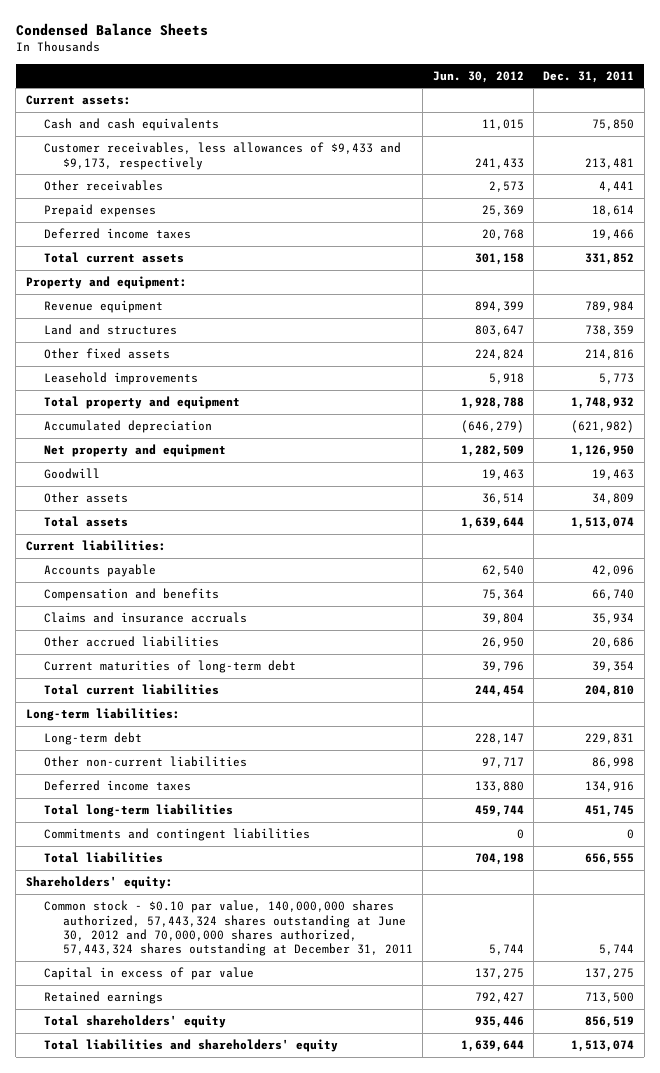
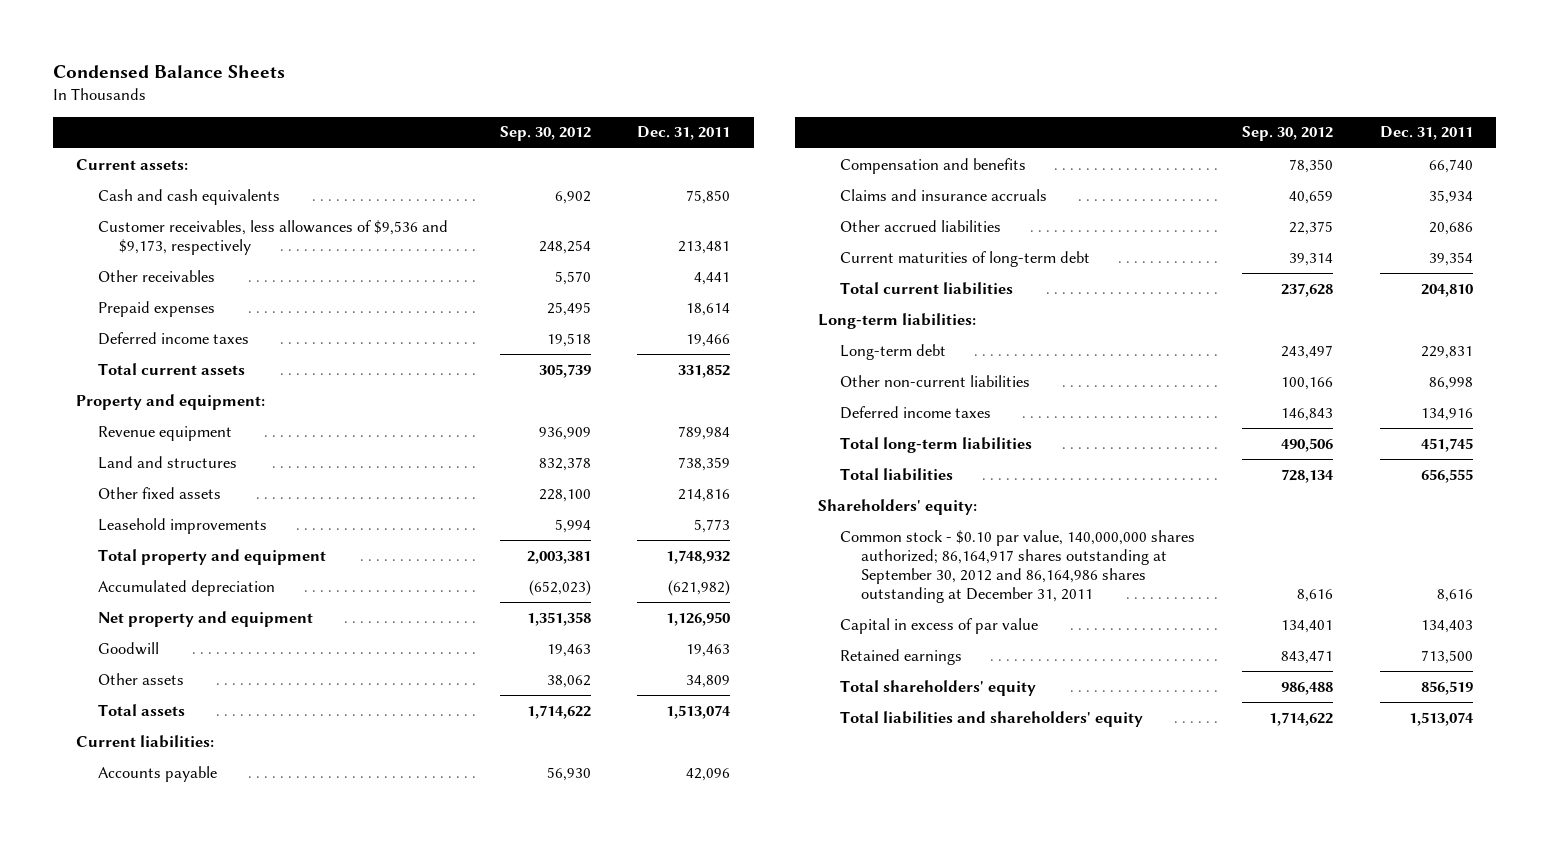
[432,70,524,83] Jun. 30, 2012 -> none
none -> [499,126,591,142] Sep. 30, 2012
[44,142,402,170] Customer receivables, less allowances of $9,433 and $9,173, respectively -> [97,219,448,255] Customer receivables, less allowances of $9,536 and $9,173, respectively
[44,828,311,842] Commitments and contingent liabilities -> none
[44,900,413,957] Common stock - $0.10 par value, 140,000,000 shares authorized, 57,443,324 shares outstanding at June 30, 2012 and 70,000,000 shares authorized, 57,443,324 shares outstanding at December 31, 2011 -> [839,529,1195,604] Common stock - $0.10 par value, 140,000,000 shares authorized; 86,164,917 shares outstanding at September 30, 2012 and 86,164,986 shares outstanding at December 31, 2011
[599,944,635,956] 5,744 -> [1436,589,1473,603] 8,616
[585,968,635,980] 137,275 -> [1420,619,1473,633] 134,403

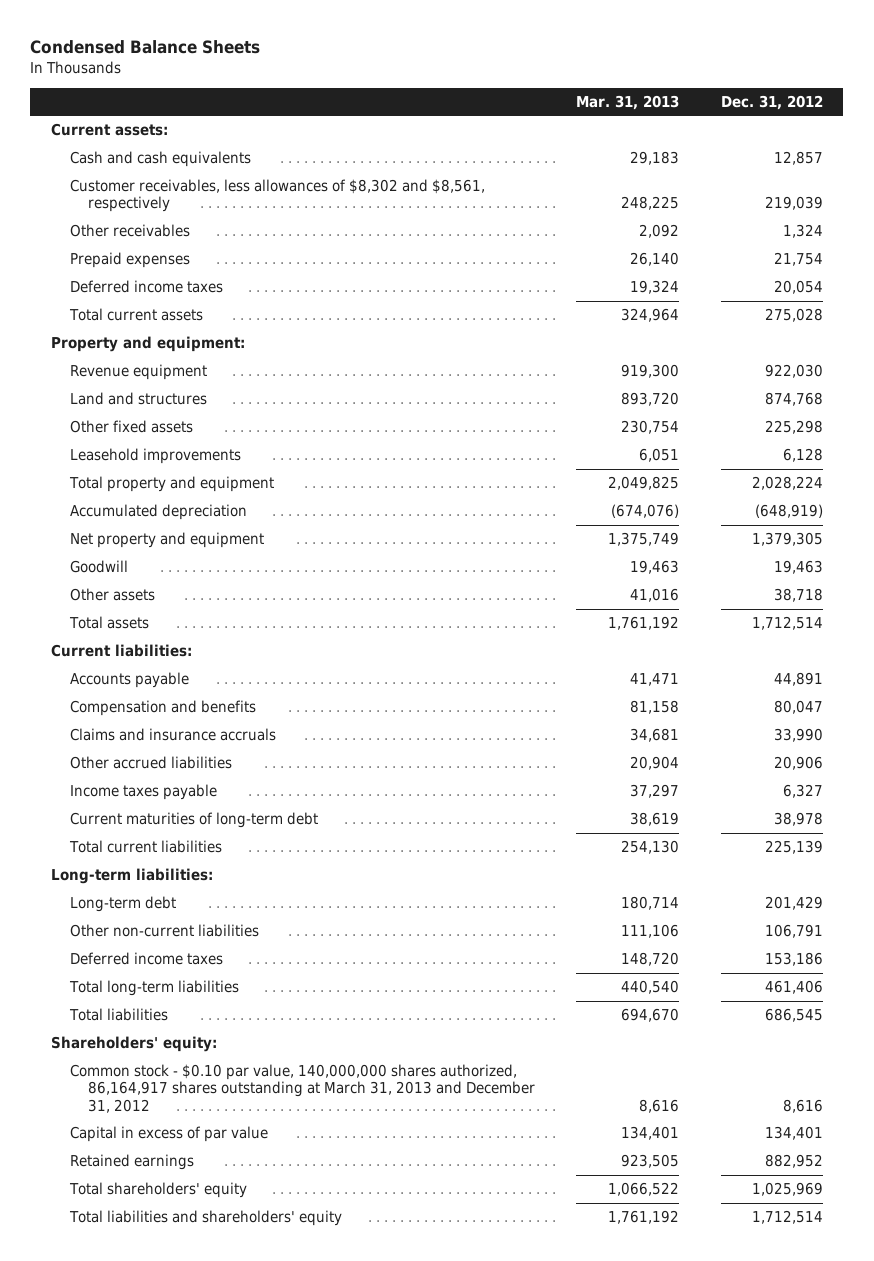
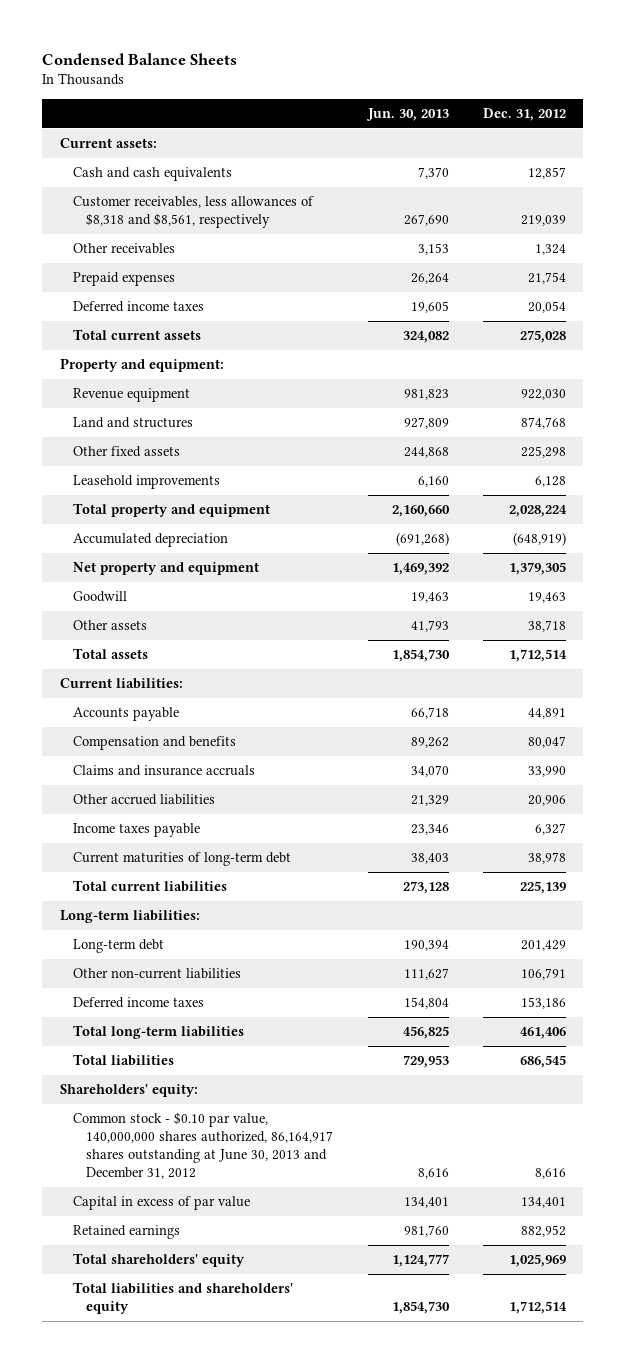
[576,94,680,110] Mar. 31, 2013 -> none
none -> [365,107,449,121] Jun. 30, 2013
[69,179,485,213] Customer receivables, less allowances of $8,302 and $8,561, respectively -> [72,196,314,229] Customer receivables, less allowances of $8,318 and $8,561, respectively
[69,1064,536,1113] Common stock - $0.10 par value, 140,000,000 shares authorized, 86,164,917 shares outstanding at March 31, 2013 and December 31, 2012 -> [72,1112,334,1180] Common stock - $0.10 par value, 140,000,000 shares authorized, 86,164,917 shares outstanding at June 30, 2013 and December 31, 2012

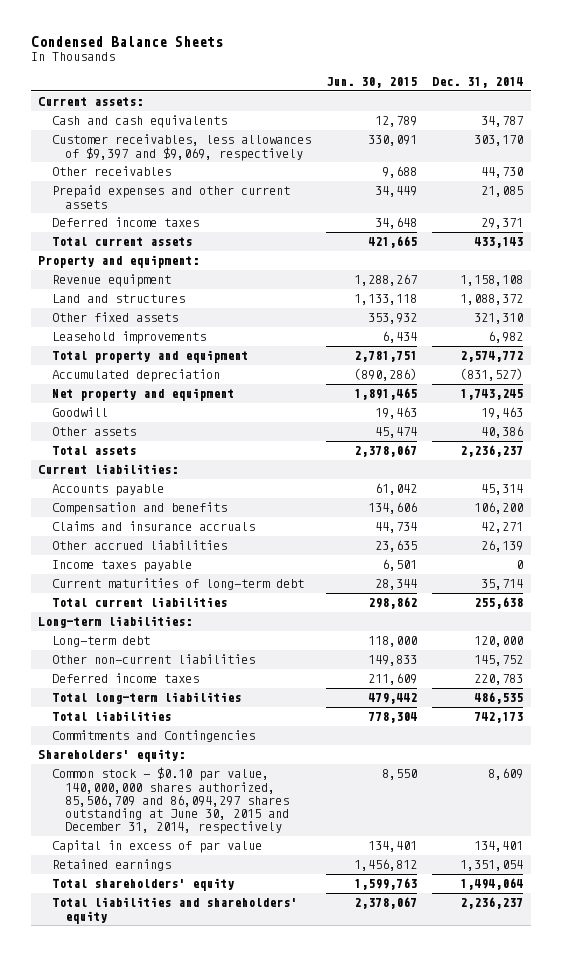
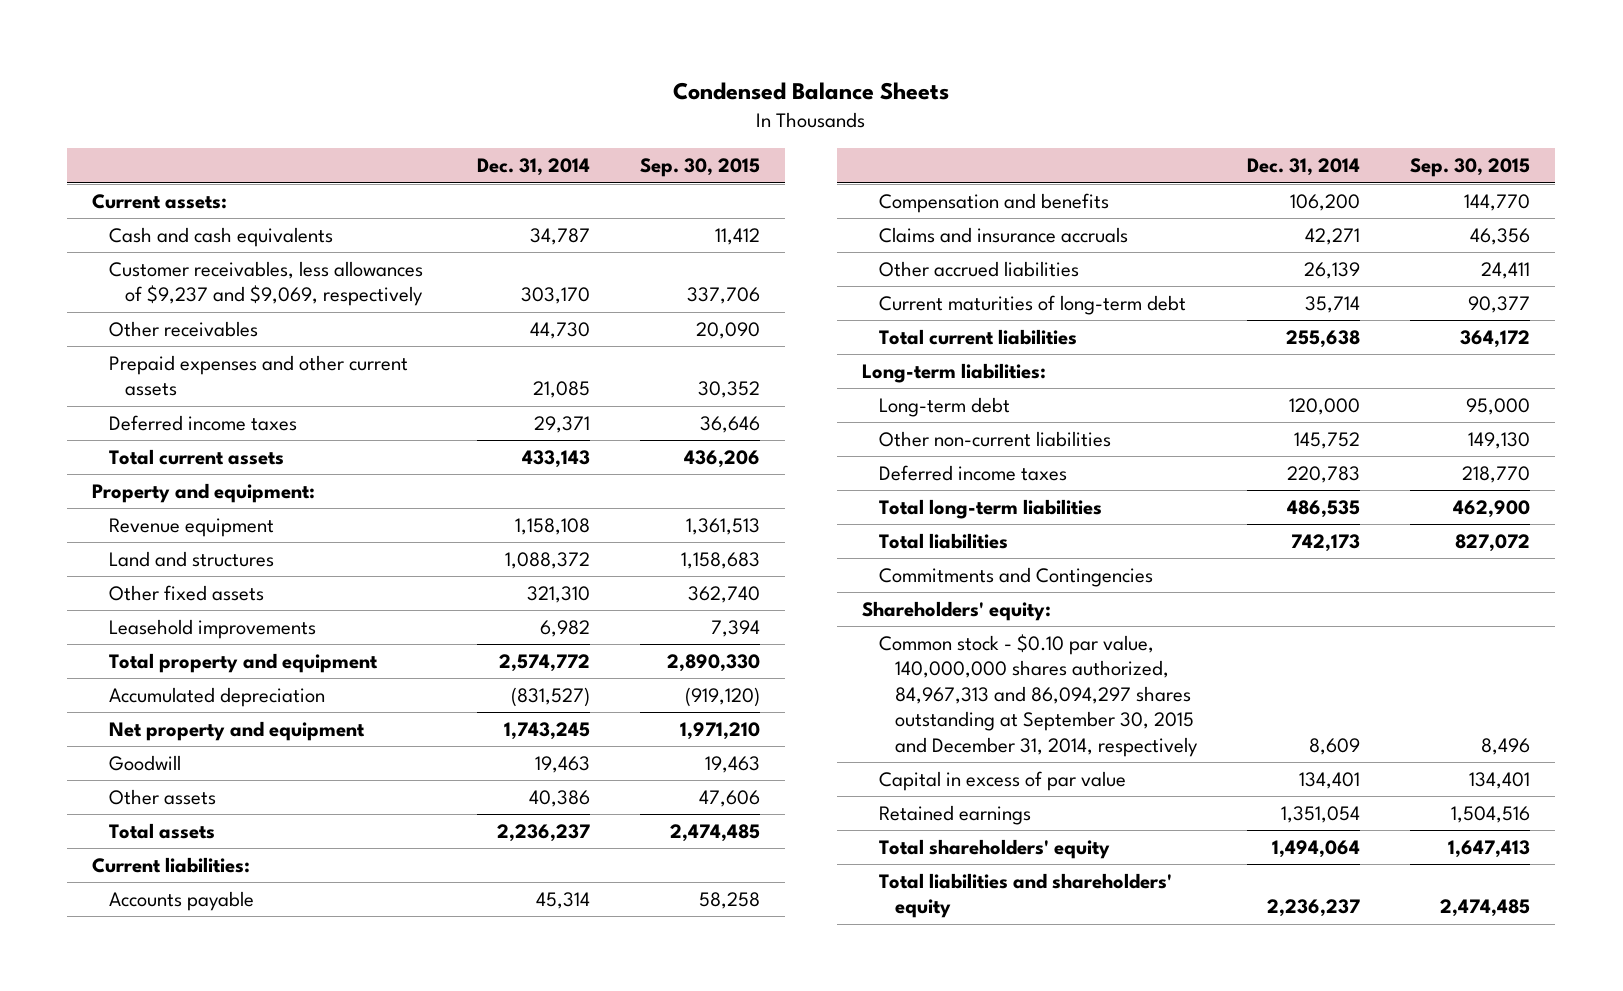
[325,76,417,88] Jun. 30, 2015 -> none
none -> [640,158,761,178] Sep. 30, 2015
[51,134,311,161] Customer receivables, less allowances of $9,397 and $9,069, respectively -> [108,261,423,307] Customer receivables, less allowances of $9,237 and $9,069, respectively
[51,560,192,573] Income taxes payable -> none
[51,767,290,835] Common stock - $0.10 par value, 140,000,000 shares authorized, 85,506,709 and 86,094,297 shares outstanding at June 30, 2015 and December 31, 2014, respectively -> [878,634,1198,757] Common stock - $0.10 par value, 140,000,000 shares authorized, 84,967,313 and 86,094,297 shares outstanding at September 30, 2015 and December 31, 2014, respectively

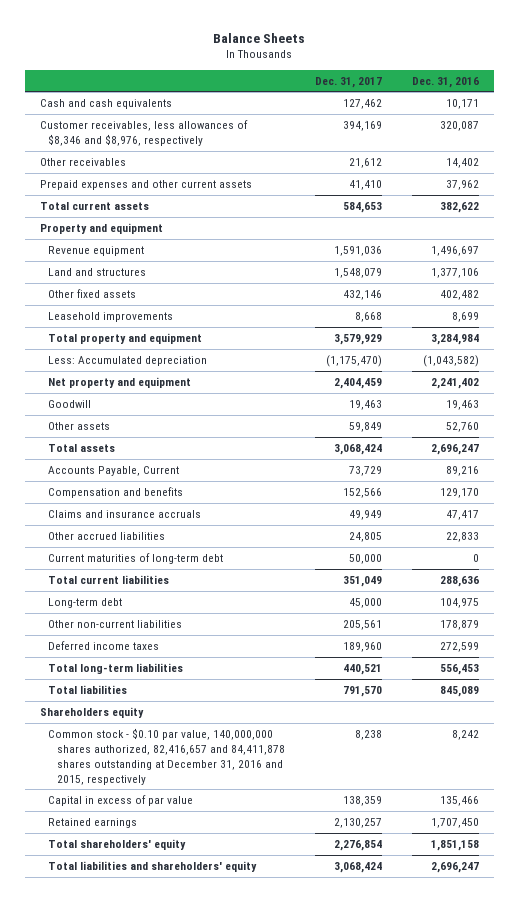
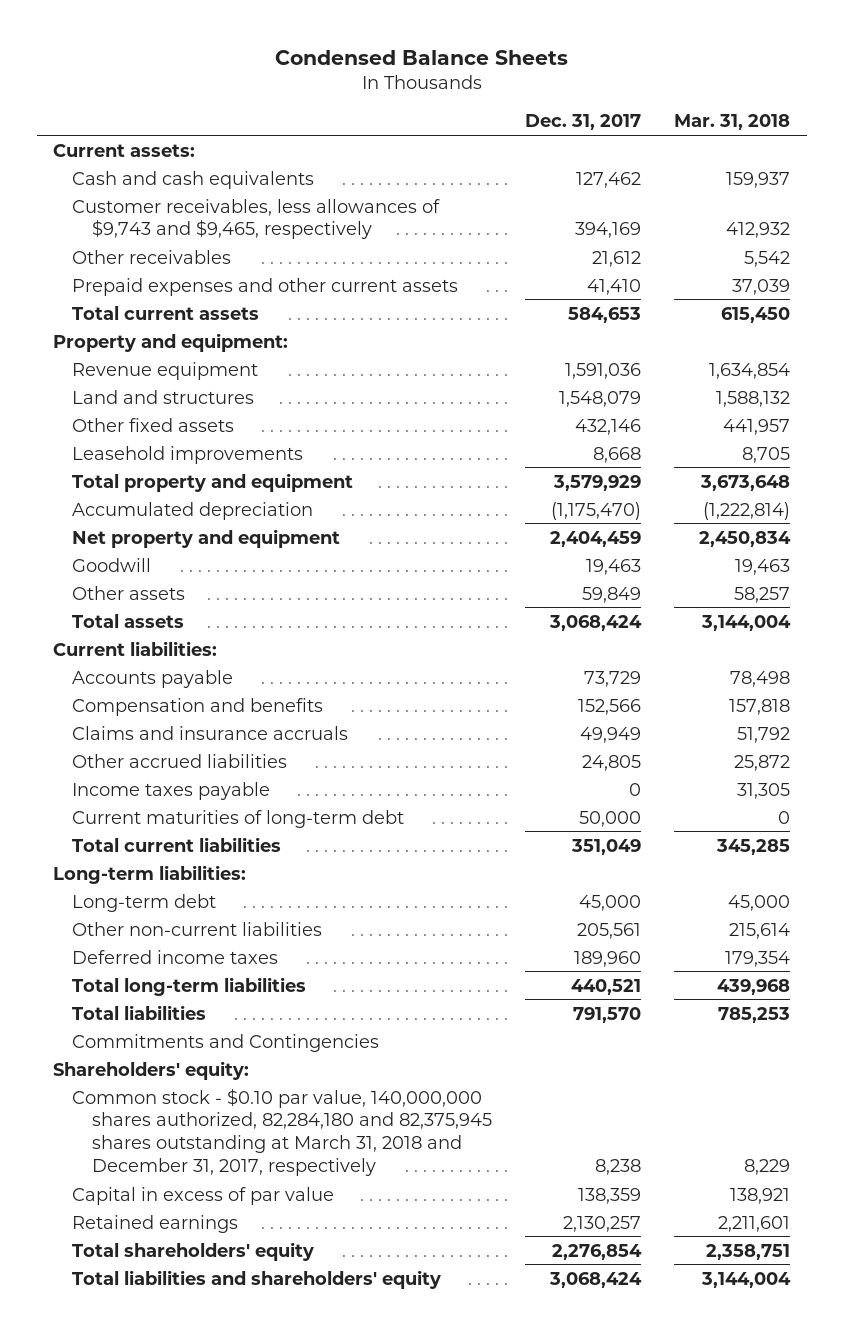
[213,32,306,43] Balance Sheets -> [274,49,568,65] Condensed Balance Sheets
[412,76,480,88] Dec. 31, 2016 -> none
none -> [674,114,791,131] Mar. 31, 2018
none -> [53,143,196,157] Current assets:
[39,119,248,146] Customer receivables, less allowances of $8,346 and $8,976, respectively -> [72,198,441,240] Customer receivables, less allowances of $9,743 and $9,465, respectively
[39,222,163,234] Property and equipment -> [53,332,289,352] Property and equipment:
[48,355,208,366] Less: Accumulated depreciation -> [72,501,314,520] Accumulated depreciation
none -> [53,640,218,656] Current liabilities:
[48,465,180,476] Accounts Payable, Current -> [72,669,234,688] Accounts payable
none -> [72,781,271,800] Income taxes payable
none -> [53,864,247,884] Long-term liabilities:
none -> [72,1033,380,1052] Commitments and Contingencies
[39,706,144,718] Shareholders equity -> [53,1060,250,1080] Shareholders' equity:
[48,727,286,785] Common stock - $0.10 par value, 140,000,000 shares authorized, 82,416,657 and 84,411,878 shares outstanding at December 31, 2016 and 2015, respectively -> [72,1087,492,1177] Common stock - $0.10 par value, 140,000,000 shares authorized, 82,284,180 and 82,375,945 shares outstanding at March 31, 2018 and December 31, 2017, respectively

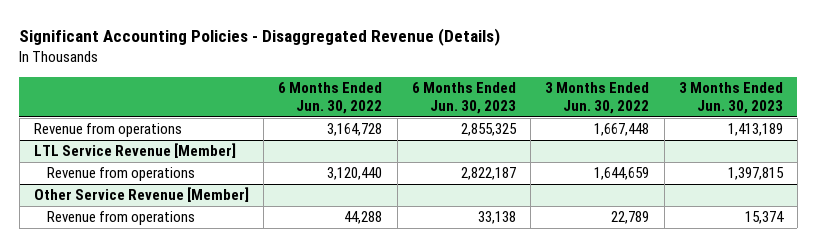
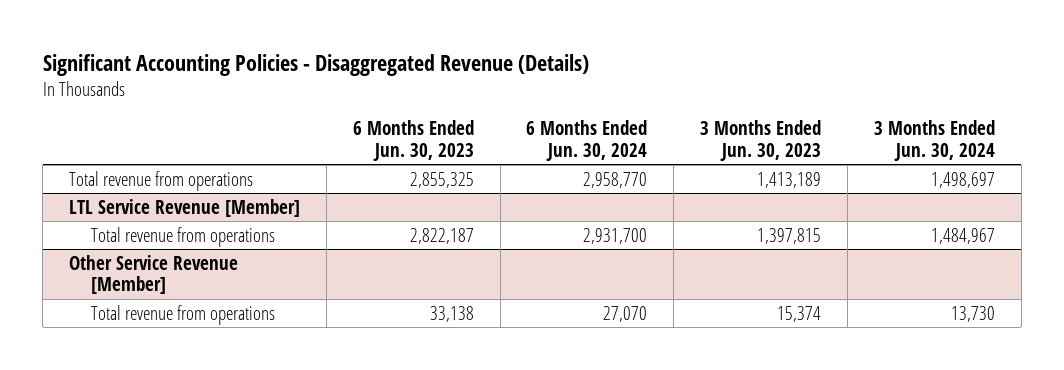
[278,82,383,114] 6 Months Ended Jun. 30, 2022 -> none
[545,82,650,114] 3 Months Ended Jun. 30, 2022 -> none
none -> [526,120,648,161] 6 Months Ended Jun. 30, 2024
none -> [873,120,995,161] 3 Months Ended Jun. 30, 2024
[33,123,182,138] Revenue from operations -> [69,170,254,191] Total revenue from operations
[47,167,196,182] Revenue from operations -> [91,226,276,247] Total revenue from operations
[47,211,196,226] Revenue from operations -> [91,304,276,325] Total revenue from operations

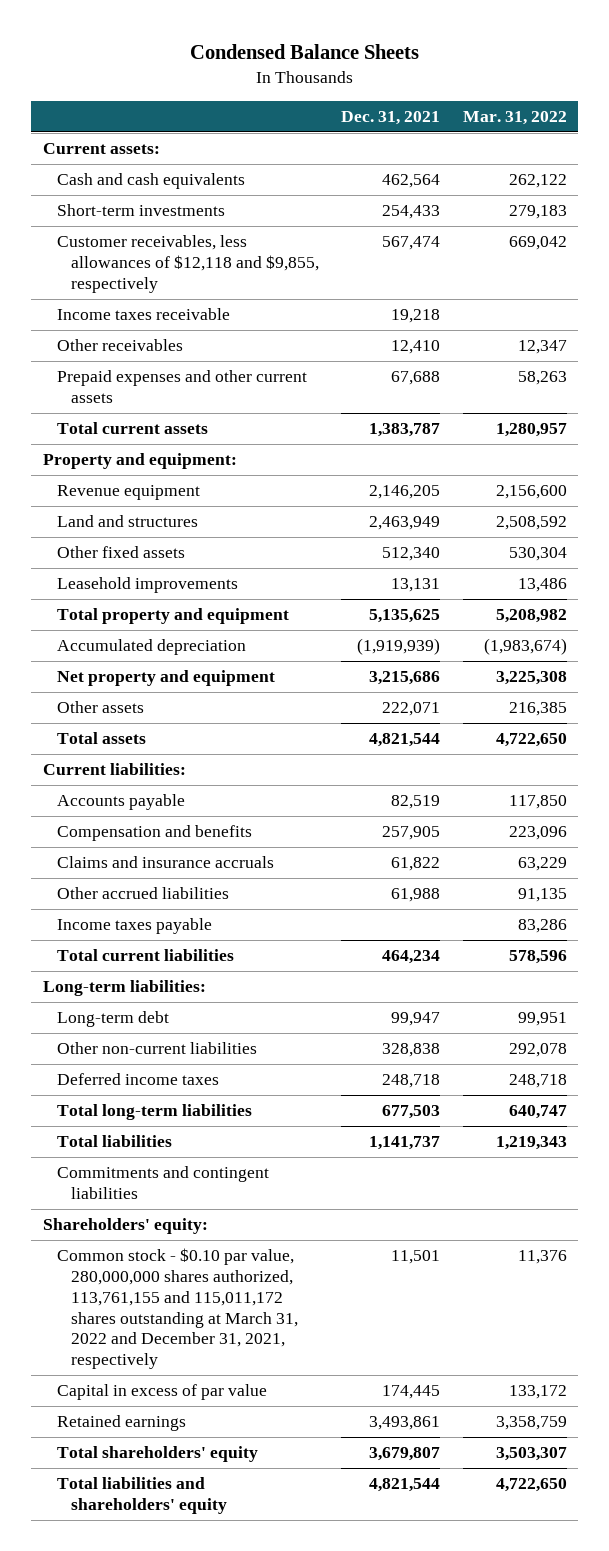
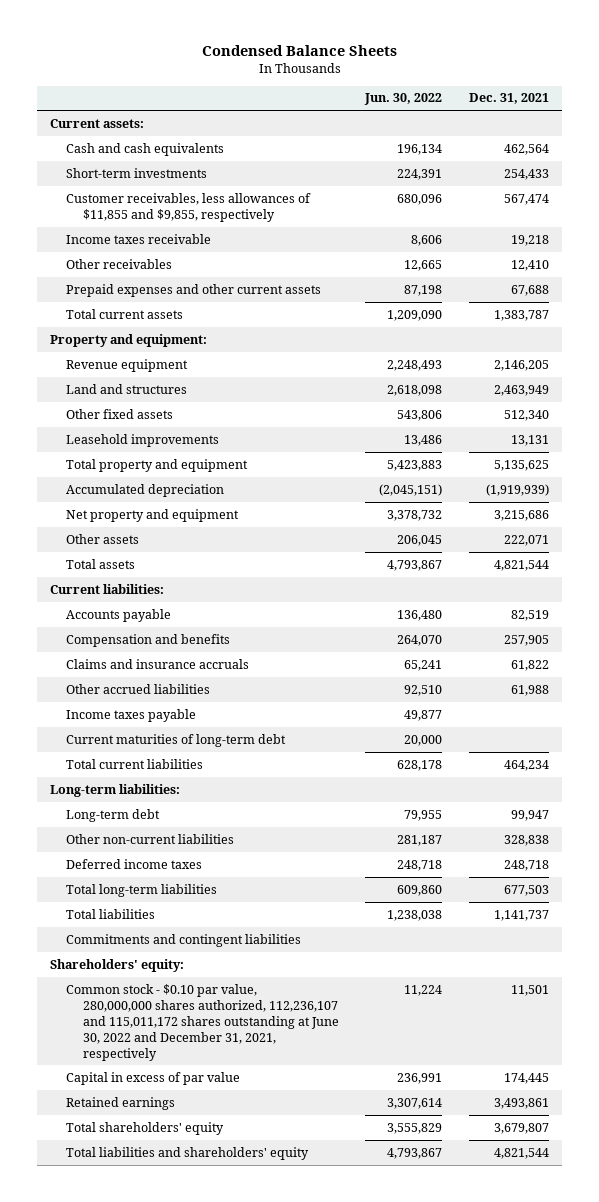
[462,110,567,125] Mar. 31, 2022 -> none
none -> [364,93,443,106] Jun. 30, 2022
[56,235,319,293] Customer receivables, less allowances of $12,118 and $9,855, respectively -> [66,192,312,222] Customer receivables, less allowances of $11,855 and $9,855, respectively
none -> [66,733,287,747] Current maturities of long-term debt
[56,1248,298,1369] Common stock - $0.10 par value, 280,000,000 shares authorized, 113,761,155 and 115,011,172 shares outstanding at March 31, 2022 and December 31, 2021, respectively -> [66,983,339,1061] Common stock - $0.10 par value, 280,000,000 shares authorized, 112,236,107 and 115,011,172 shares outstanding at June 30, 2022 and December 31, 2021, respectively

